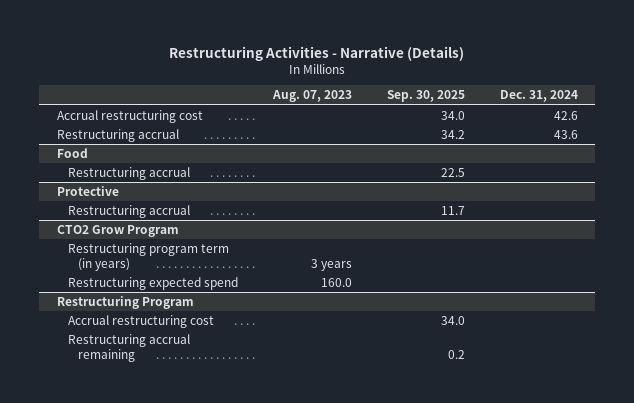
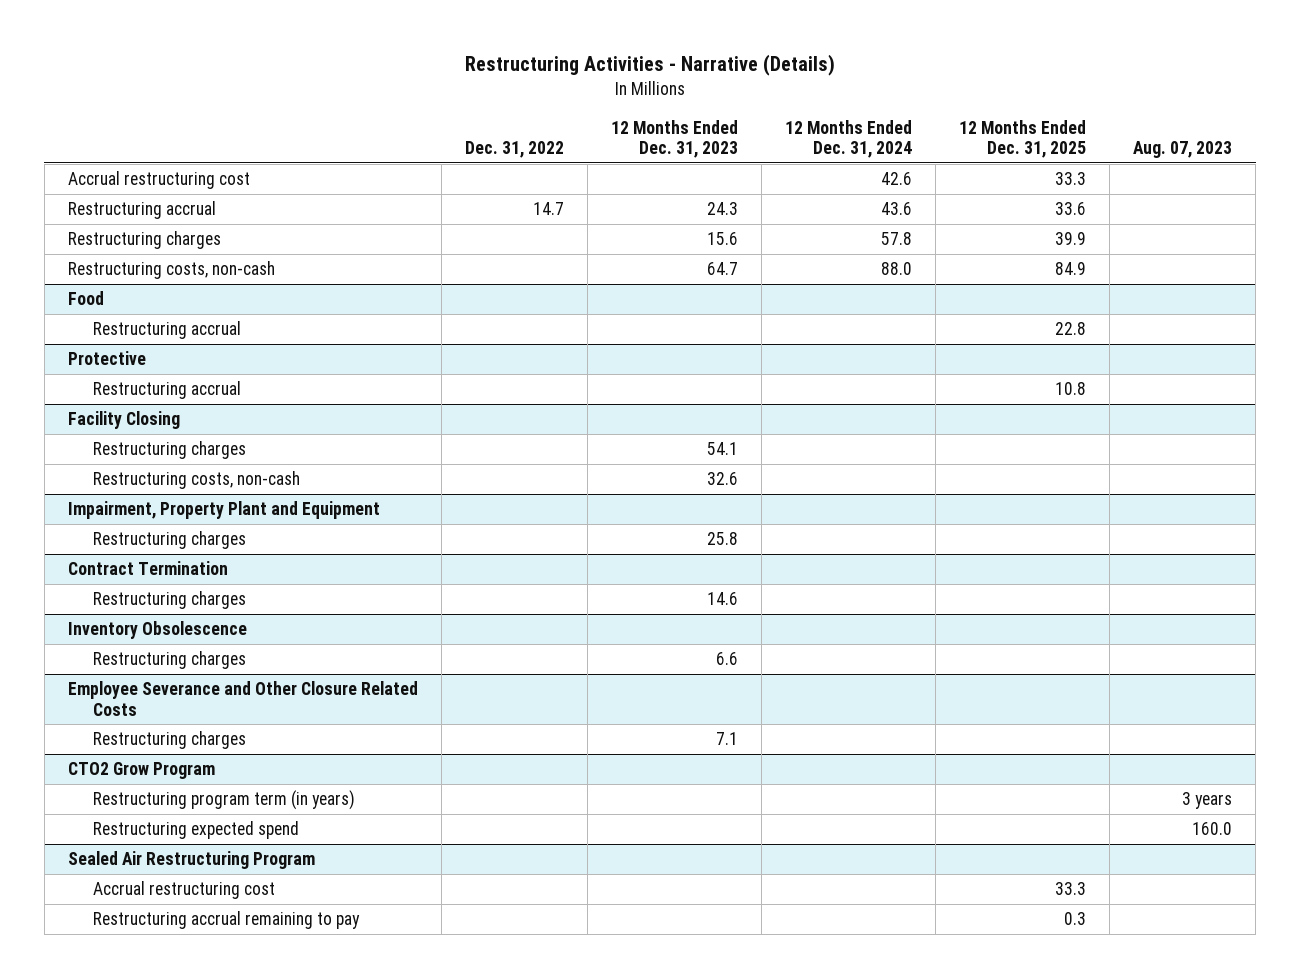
[386,90,465,103] Sep. 30, 2025 -> none
[499,90,578,103] Dec. 31, 2024 -> none
none -> [464,141,564,159] Dec. 31, 2022
none -> [610,119,738,159] 12 Months Ended Dec. 31, 2023
none -> [784,119,912,159] 12 Months Ended Dec. 31, 2024
none -> [958,119,1086,159] 12 Months Ended Dec. 31, 2025
none -> [67,231,221,250] Restructuring charges
none -> [67,261,275,280] Restructuring costs, non-cash
none -> [67,411,180,430] Facility Closing
none -> [93,441,247,460] Restructuring charges
none -> [93,471,301,490] Restructuring costs, non-cash
none -> [67,501,380,520] Impairment, Property Plant and Equipment
none -> [93,531,247,550] Restructuring charges
none -> [67,561,228,576] Contract Termination
none -> [93,591,247,610] Restructuring charges
none -> [67,621,247,640] Inventory Obsolescence
none -> [93,651,247,670] Restructuring charges
none -> [67,681,418,716] Employee Severance and Other Closure Related Costs
none -> [93,731,247,750] Restructuring charges
[56,295,194,309] Restructuring Program -> [67,851,315,870] Sealed Air Restructuring Program
[67,333,190,363] Restructuring accrual remaining -> [93,911,361,930] Restructuring accrual remaining to pay

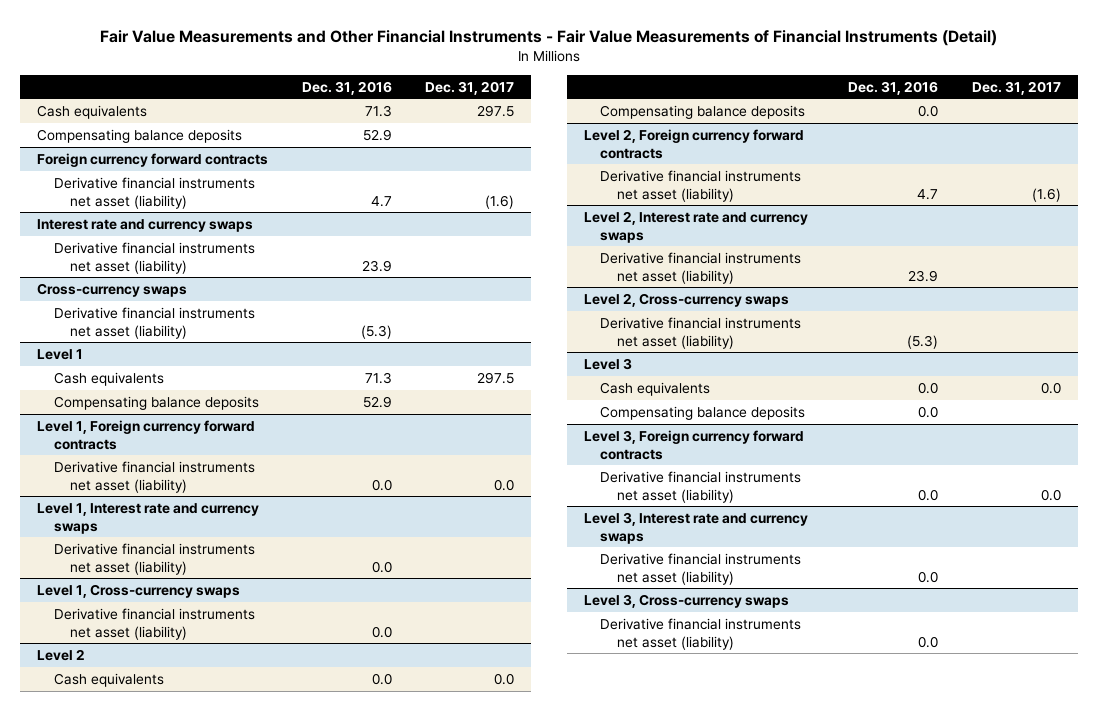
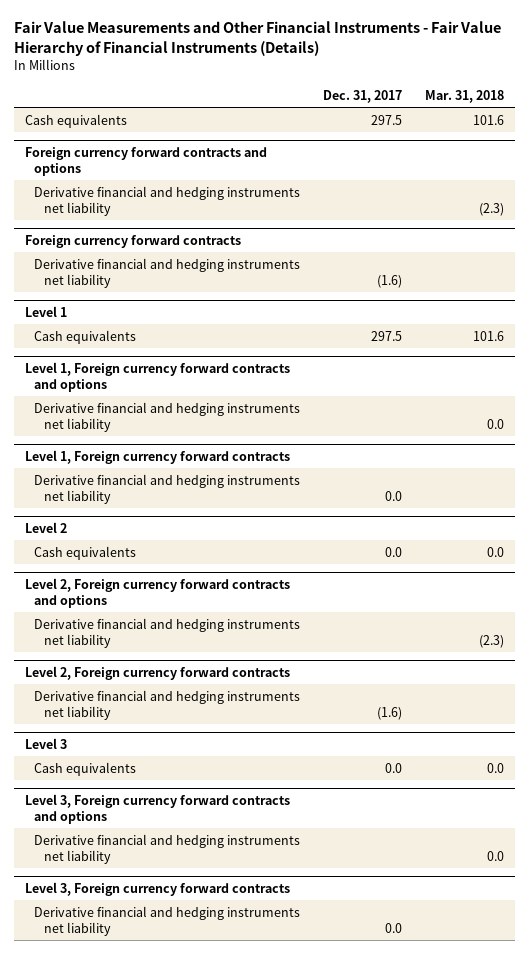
[100,29,998,46] Fair Value Measurements and Other Financial Instruments - Fair Value Measurements of Financial Instruments (Detail) -> [13,21,501,57] Fair Value Measurements and Other Financial Instruments - Fair Value Hierarchy of Financial Instruments (Details)
[301,80,392,95] Dec. 31, 2016 -> none
none -> [424,89,504,103] Mar. 31, 2018
[36,128,242,143] Compensating balance deposits -> none
none -> [24,146,267,176] Foreign currency forward contracts and options
none -> [34,185,301,216] Derivative financial and hedging instruments net liability
[36,218,253,232] Interest rate and currency swaps -> none
[53,241,255,274] Derivative financial instruments net asset (liability) -> none
[36,282,187,297] Cross-currency swaps -> none
[53,306,255,339] Derivative financial instruments net asset (liability) -> none
[53,176,255,209] Derivative financial instruments net asset (liability) -> [34,257,301,288] Derivative financial and hedging instruments net liability
[53,395,259,410] Compensating balance deposits -> none
none -> [24,361,290,392] Level 1, Foreign currency forward contracts and options
none -> [34,401,301,432] Derivative financial and hedging instruments net liability
[36,502,259,534] Level 1, Interest rate and currency swaps -> none
[53,542,255,575] Derivative financial instruments net asset (liability) -> none
[36,583,240,598] Level 1, Cross-currency swaps -> none
[53,607,255,640] Derivative financial instruments net asset (liability) -> none
[53,460,255,493] Derivative financial instruments net asset (liability) -> [34,473,301,504] Derivative financial and hedging instruments net liability
[600,104,806,119] Compensating balance deposits -> none
none -> [24,577,290,608] Level 2, Foreign currency forward contracts and options
none -> [34,617,301,648] Derivative financial and hedging instruments net liability
[583,210,808,243] Level 2, Interest rate and currency swaps -> none
[600,251,802,284] Derivative financial instruments net asset (liability) -> none
[583,292,789,307] Level 2, Cross-currency swaps -> none
[600,316,802,349] Derivative financial instruments net asset (liability) -> none
[600,169,802,202] Derivative financial instruments net asset (liability) -> [34,689,301,720] Derivative financial and hedging instruments net liability
[600,405,806,420] Compensating balance deposits -> none
none -> [24,793,290,824] Level 3, Foreign currency forward contracts and options
none -> [34,833,301,864] Derivative financial and hedging instruments net liability
[583,511,808,544] Level 3, Interest rate and currency swaps -> none
[600,552,802,585] Derivative financial instruments net asset (liability) -> none
[583,593,789,608] Level 3, Cross-currency swaps -> none
[600,617,802,650] Derivative financial instruments net asset (liability) -> none
[600,470,802,503] Derivative financial instruments net asset (liability) -> [34,905,301,936] Derivative financial and hedging instruments net liability

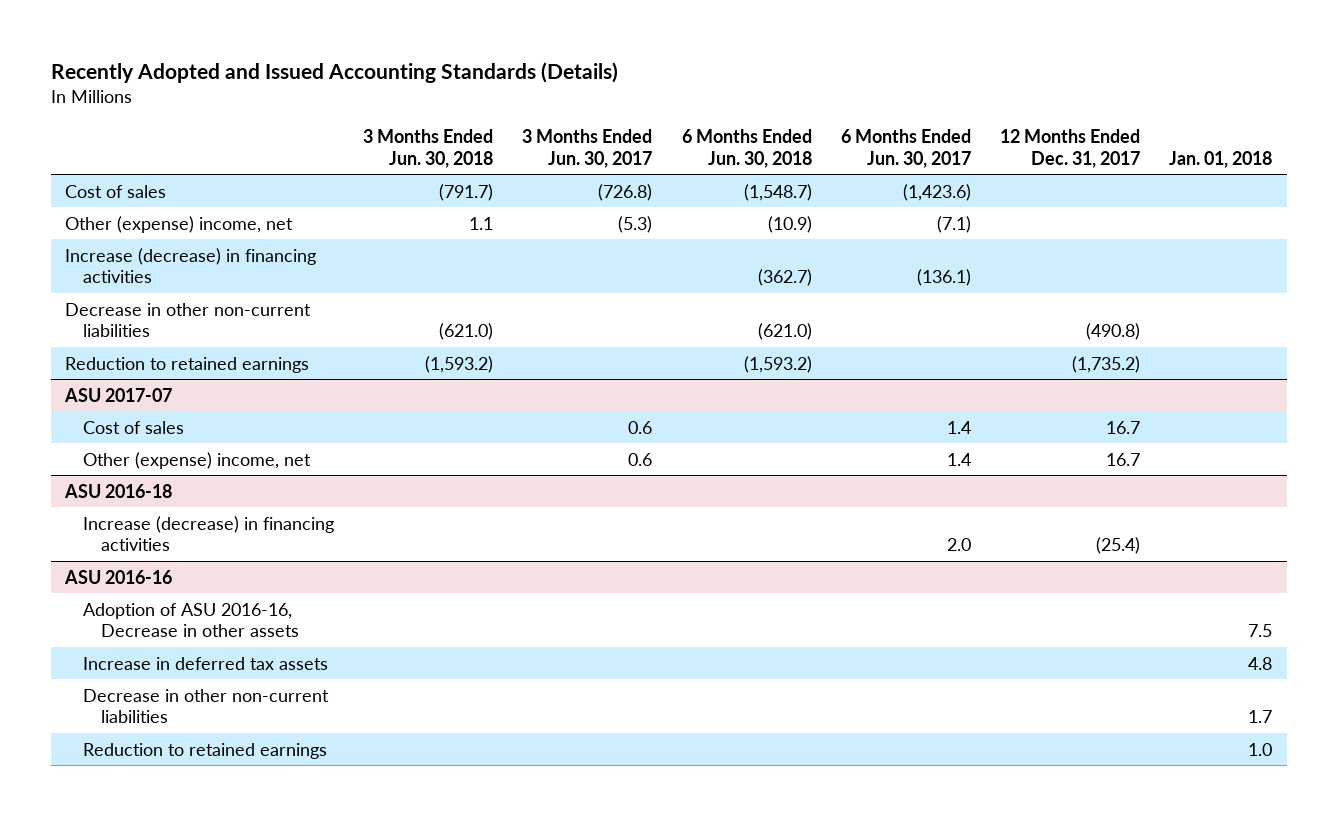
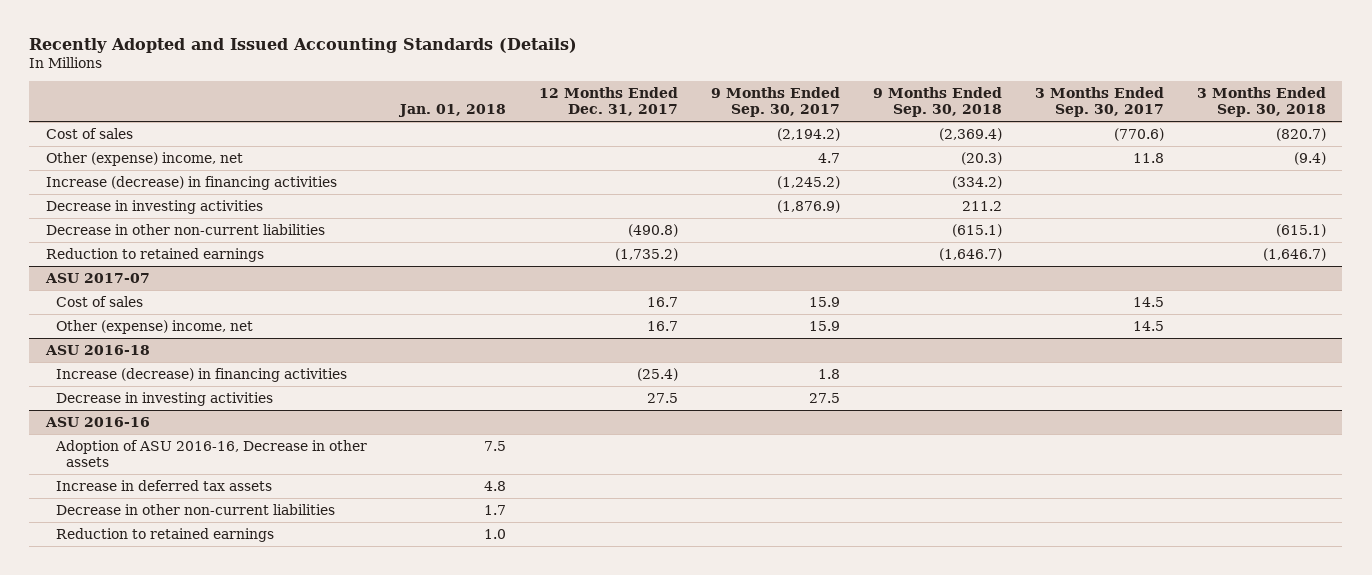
[363,129,494,168] 3 Months Ended Jun. 30, 2018 -> none
[522,129,653,168] 3 Months Ended Jun. 30, 2017 -> none
[681,129,812,168] 6 Months Ended Jun. 30, 2018 -> none
[840,129,971,168] 6 Months Ended Jun. 30, 2017 -> none
none -> [710,87,840,117] 9 Months Ended Sep. 30, 2017
none -> [872,87,1002,117] 9 Months Ended Sep. 30, 2018
none -> [1034,87,1164,117] 3 Months Ended Sep. 30, 2017
none -> [1196,87,1326,117] 3 Months Ended Sep. 30, 2018
none -> [45,200,263,215] Decrease in investing activities
none -> [56,392,274,407] Decrease in investing activities

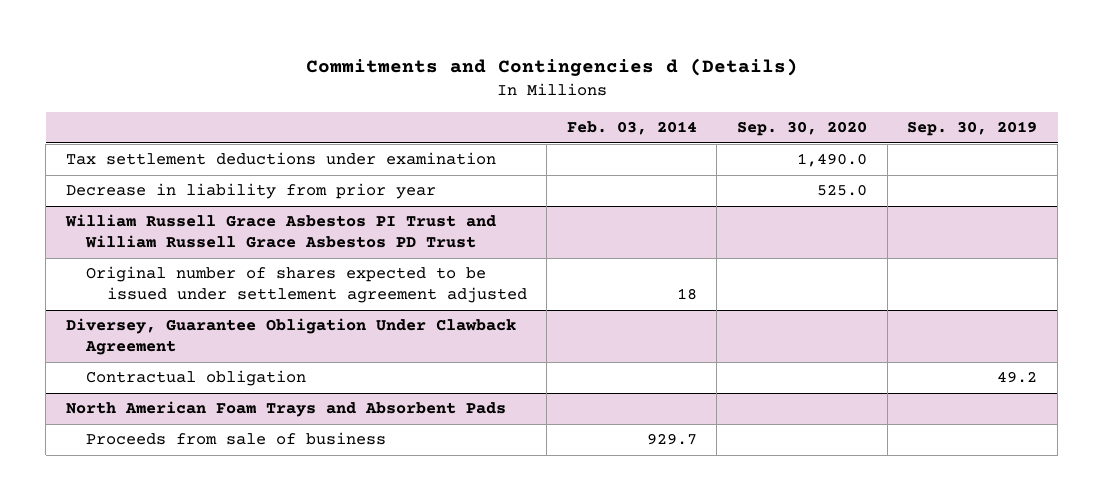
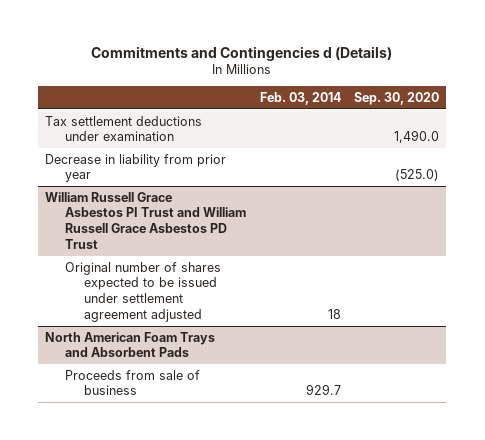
[907,120,1038,136] Sep. 30, 2019 -> none
[817,184,868,197] 525.0 -> [395,169,440,182] (525.0)
[65,318,516,355] Diversey, Guarantee Obligation Under Clawback Agreement -> none
[86,370,307,387] Contractual obligation -> none

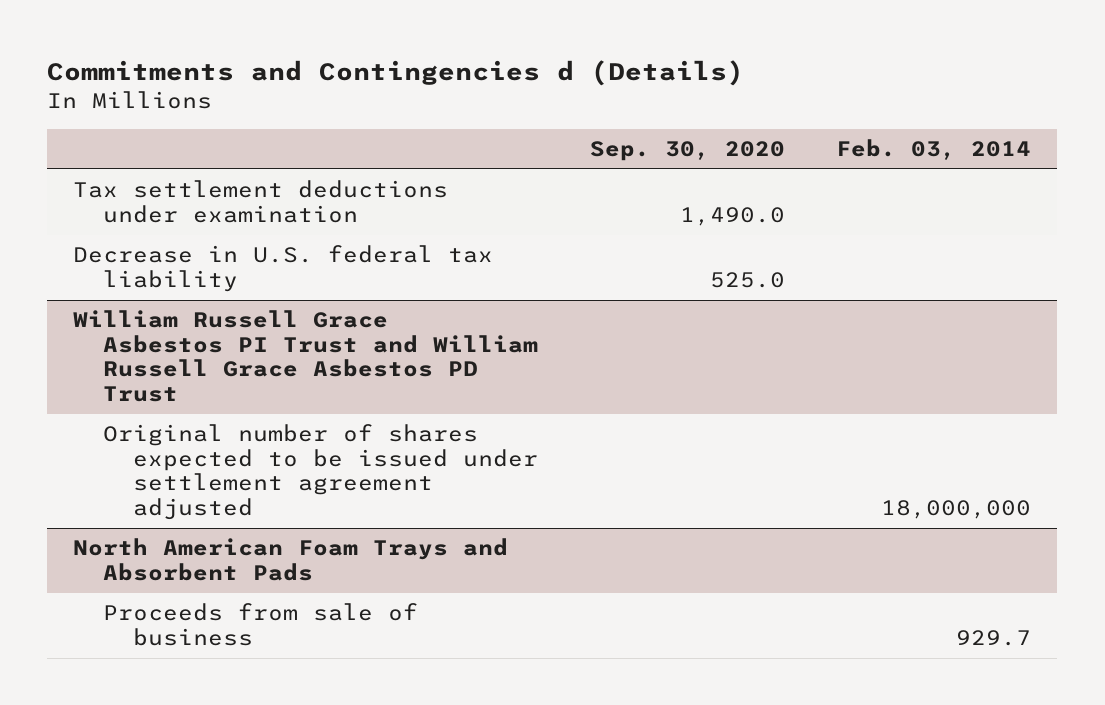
[45,153,227,183] Decrease in liability from prior year -> [73,245,494,292] Decrease in U.S. federal tax liability
[395,169,440,182] (525.0) -> [709,271,785,288] 525.0
[327,308,341,319] 18 -> [881,499,1032,519] 18,000,000

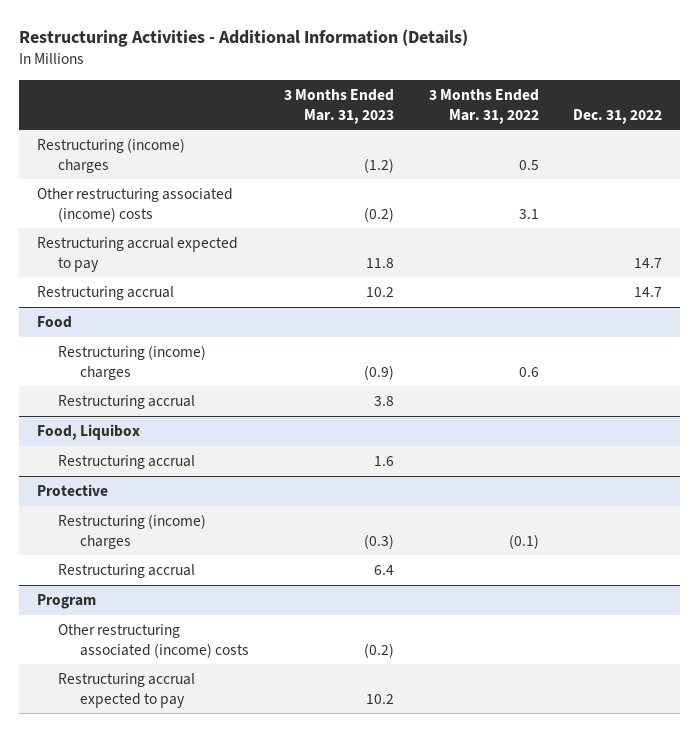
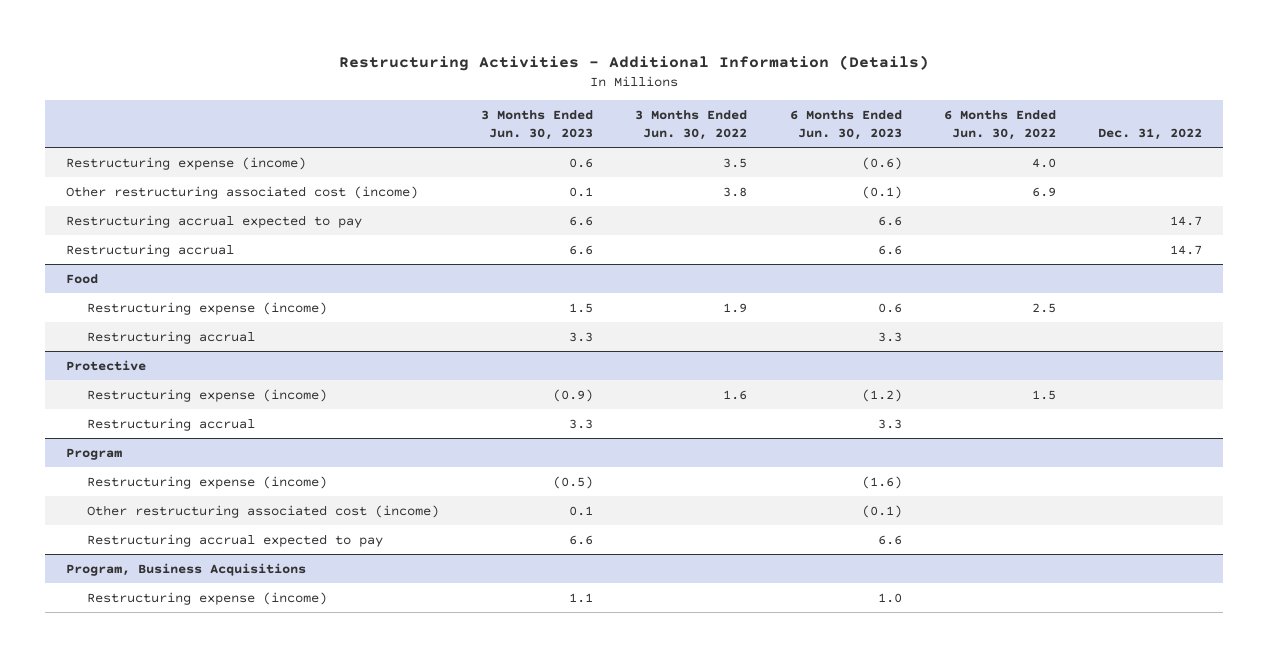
[283,89,394,124] 3 Months Ended Mar. 31, 2023 -> none
[428,89,539,124] 3 Months Ended Mar. 31, 2022 -> none
none -> [480,110,593,140] 3 Months Ended Jun. 30, 2023
none -> [635,110,748,140] 3 Months Ended Jun. 30, 2022
none -> [789,110,902,140] 6 Months Ended Jun. 30, 2023
none -> [943,110,1056,140] 6 Months Ended Jun. 30, 2022
[36,138,185,173] Restructuring (income) charges -> [66,156,307,170] Restructuring expense (income)
[36,188,233,222] Other restructuring associated (income) costs -> [66,185,419,199] Other restructuring associated cost (income)
[58,345,207,380] Restructuring (income) charges -> [86,301,327,315] Restructuring expense (income)
[36,424,140,441] Food, Liquibox -> none
[58,455,196,470] Restructuring accrual -> none
[58,514,207,549] Restructuring (income) charges -> [86,388,327,402] Restructuring expense (income)
none -> [86,475,327,489] Restructuring expense (income)
[58,624,250,658] Other restructuring associated (income) costs -> [86,504,439,518] Other restructuring associated cost (income)
none -> [66,562,307,576] Program, Business Acquisitions
none -> [86,591,327,605] Restructuring expense (income)

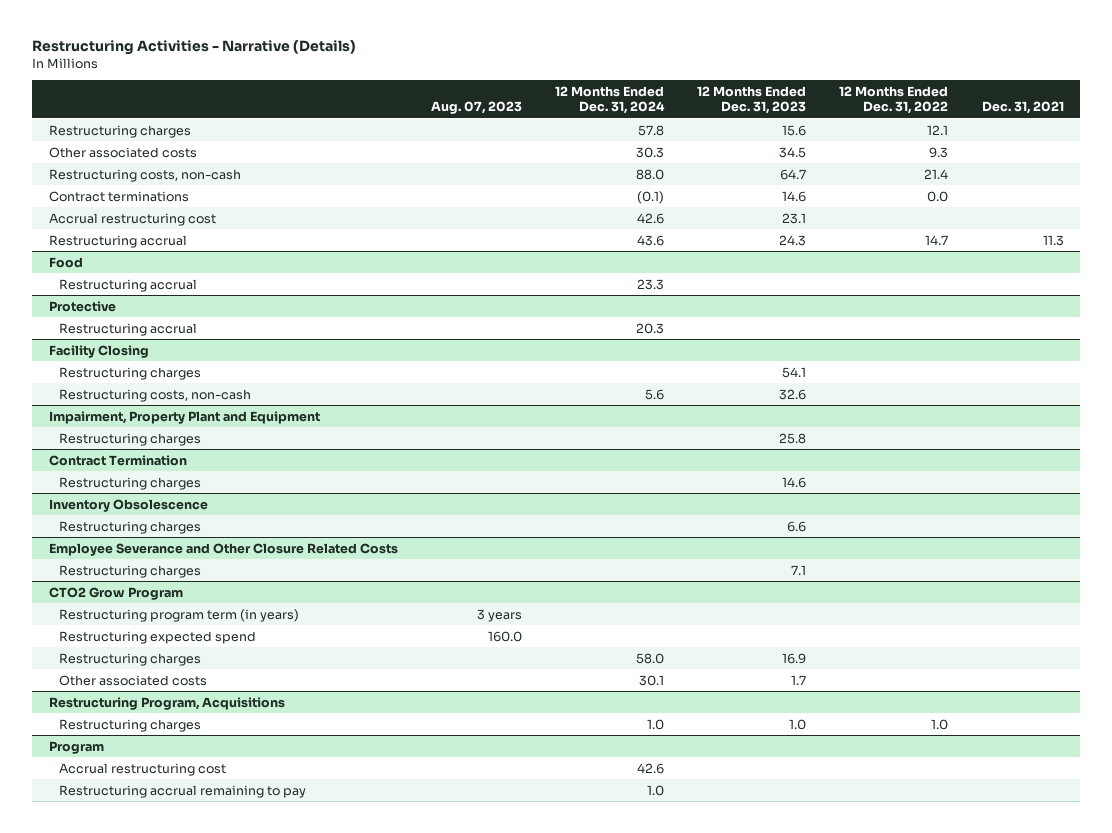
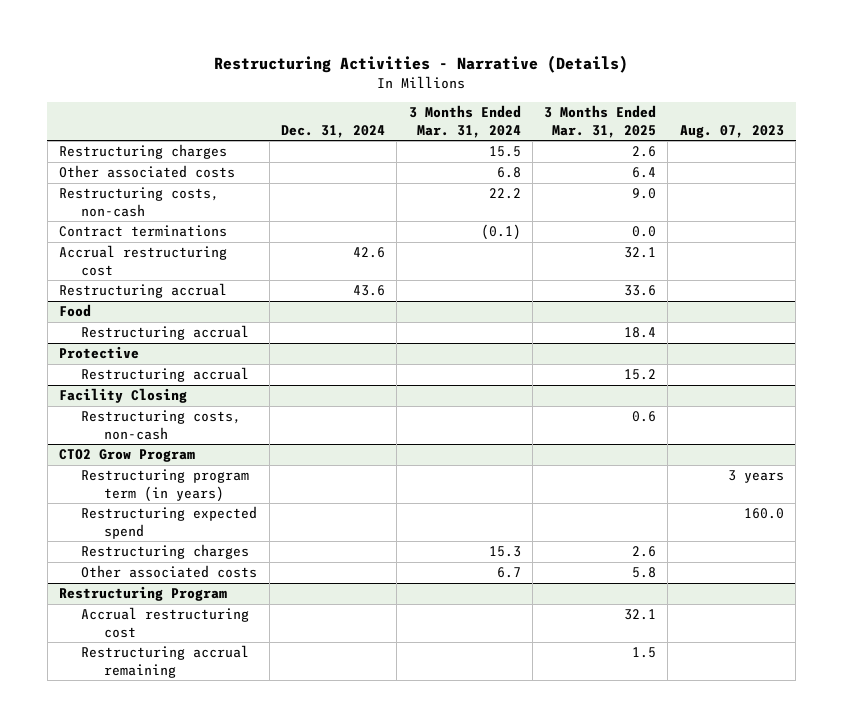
[555,85,666,115] 12 Months Ended Dec. 31, 2024 -> none
[697,85,807,115] 12 Months Ended Dec. 31, 2023 -> none
[839,85,949,115] 12 Months Ended Dec. 31, 2022 -> none
[981,101,1064,115] Dec. 31, 2021 -> none
none -> [280,124,385,138] Dec. 31, 2024
none -> [408,105,521,138] 3 Months Ended Mar. 31, 2024
none -> [544,105,657,138] 3 Months Ended Mar. 31, 2025
[59,366,202,380] Restructuring charges -> none
[48,410,320,424] Impairment, Property Plant and Equipment -> none
[59,432,202,446] Restructuring charges -> none
[48,454,187,466] Contract Termination -> none
[59,476,202,490] Restructuring charges -> none
[48,498,208,512] Inventory Obsolescence -> none
[59,520,202,534] Restructuring charges -> none
[48,542,398,556] Employee Severance and Other Closure Related Costs -> none
[59,564,202,578] Restructuring charges -> none
[48,696,285,710] Restructuring Program, Acquisitions -> none
[59,718,202,732] Restructuring charges -> none
[48,740,104,754] Program -> [59,586,228,602] Restructuring Program
[59,784,307,798] Restructuring accrual remaining to pay -> [81,645,250,678] Restructuring accrual remaining

